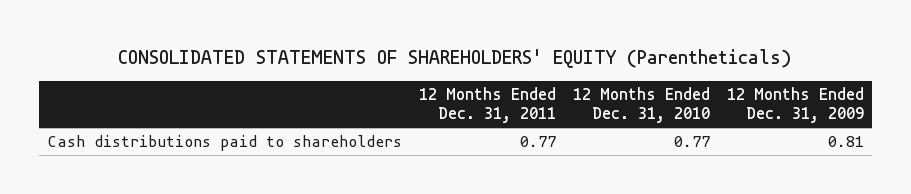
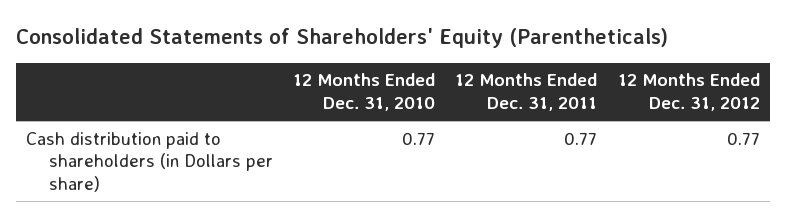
[118,49,792,69] CONSOLIDATED STATEMENTS OF SHAREHOLDERS' EQUITY (Parentheticals) -> [15,28,668,49] Consolidated Statements of Shareholders' Equity (Parentheticals)
[726,86,864,124] 12 Months Ended Dec. 31, 2009 -> none
none -> [617,73,760,112] 12 Months Ended Dec. 31, 2012
[47,135,403,152] Cash distributions paid to shareholders -> [25,131,273,193] Cash distribution paid to shareholders (in Dollars per share)

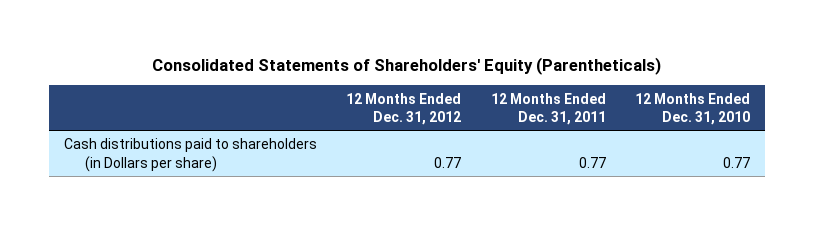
[25,131,273,193] Cash distribution paid to shareholders (in Dollars per share) -> [63,138,317,172] Cash distributions paid to shareholders (in Dollars per share)

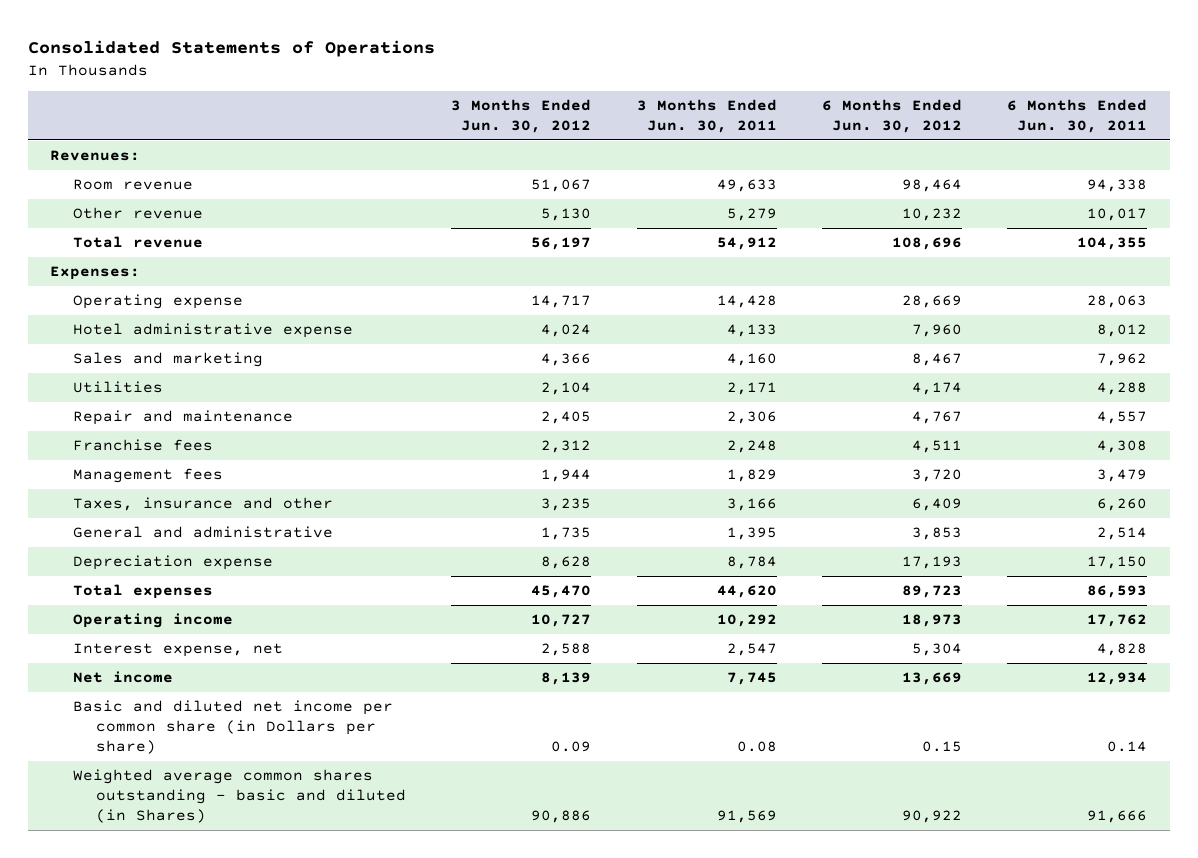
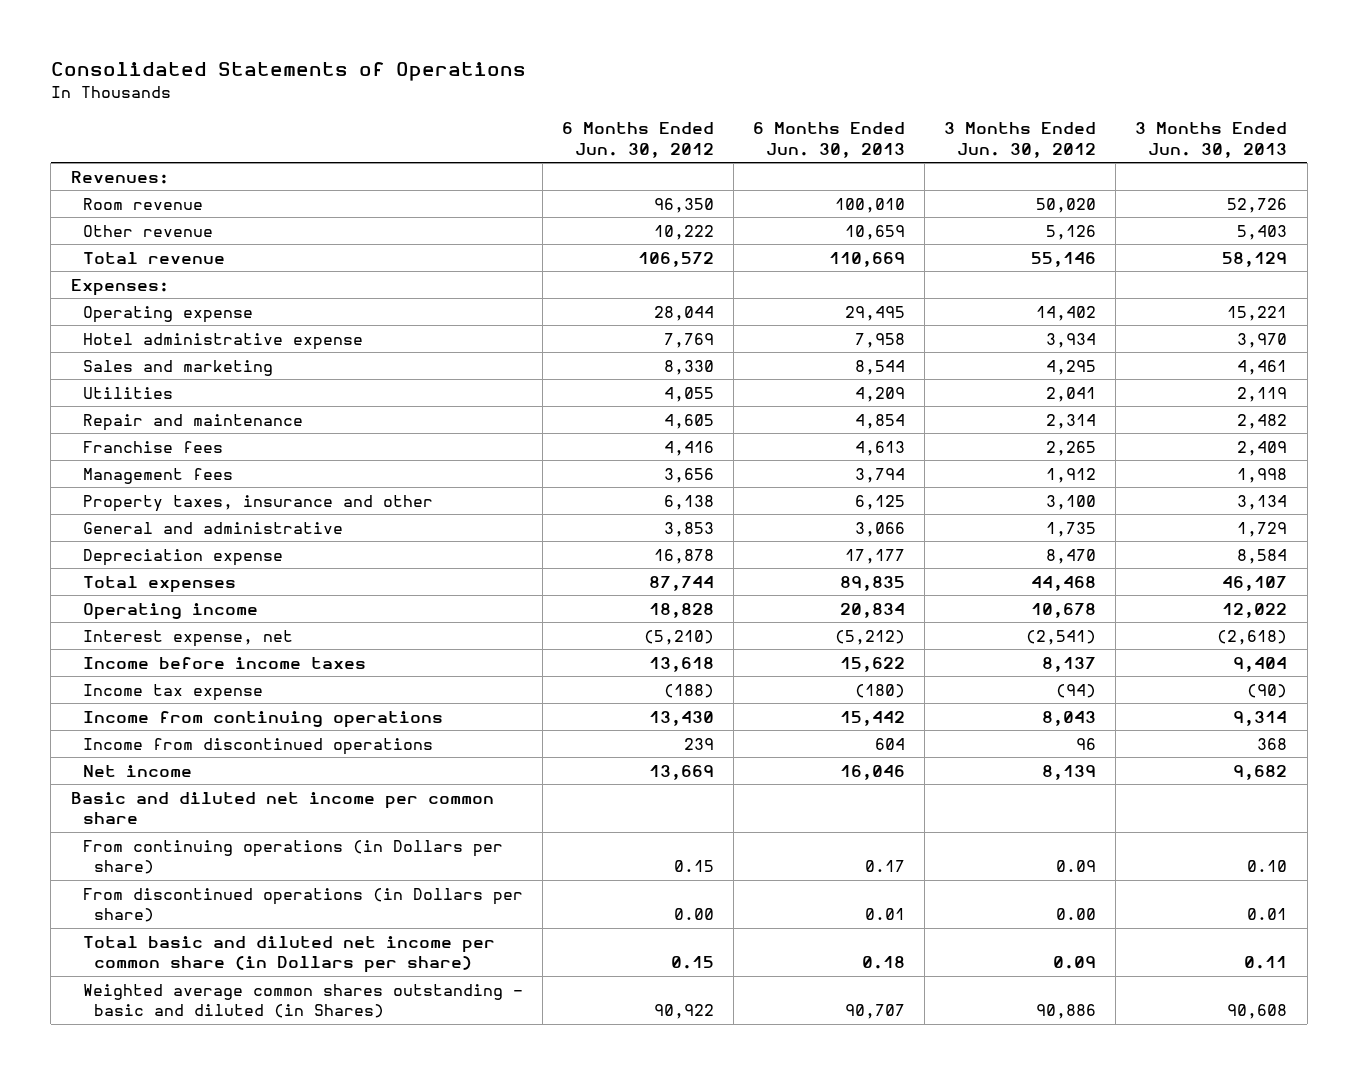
[636,98,777,133] 3 Months Ended Jun. 30, 2011 -> none
[1007,98,1148,133] 6 Months Ended Jun. 30, 2011 -> none
none -> [752,122,905,158] 6 Months Ended Jun. 30, 2013
none -> [1135,122,1288,158] 3 Months Ended Jun. 30, 2013
[531,179,592,193] 51,067 -> [1036,197,1097,213] 50,020
[902,179,963,193] 98,464 -> [653,197,714,213] 96,350
[541,208,592,222] 5,130 -> [1046,224,1097,240] 5,126
[902,208,963,222] 10,232 -> [653,224,714,240] 10,222
[531,237,592,251] 56,197 -> [1031,251,1097,267] 55,146
[892,237,963,251] 108,696 -> [637,251,714,267] 106,572
[531,295,592,309] 14,717 -> [1036,305,1097,321] 14,402
[902,295,963,309] 28,669 -> [653,305,714,321] 28,044
[541,324,592,338] 4,024 -> [1046,332,1097,348] 3,934
[912,324,963,338] 7,960 -> [663,332,714,348] 7,769
[541,353,592,367] 4,366 -> [1046,359,1097,375] 4,295
[912,353,963,367] 8,467 -> [663,359,714,375] 8,330
[541,382,592,396] 2,104 -> [1046,386,1097,402] 2,041
[912,382,963,396] 4,174 -> [663,386,714,402] 4,055
[541,411,592,425] 2,405 -> [1046,413,1097,429] 2,314
[912,411,963,425] 4,767 -> [663,413,714,429] 4,605
[541,440,592,454] 2,312 -> [1046,440,1097,456] 2,265
[912,440,963,454] 4,511 -> [663,440,714,456] 4,416
[541,469,592,483] 1,944 -> [1046,467,1097,483] 1,912
[912,469,963,483] 3,720 -> [663,467,714,483] 3,656
[73,497,334,512] Taxes, insurance and other -> [82,494,433,512] Property taxes, insurance and other
[541,498,592,512] 3,235 -> [1046,494,1097,510] 3,100
[912,498,963,512] 6,409 -> [663,494,714,510] 6,138
[541,556,592,570] 8,628 -> [1046,548,1097,564] 8,470
[902,556,963,570] 17,193 -> [653,548,714,564] 16,878
[531,585,592,599] 45,470 -> [1031,575,1097,591] 44,468
[902,585,963,599] 89,723 -> [648,575,714,591] 87,744
[531,614,592,628] 10,727 -> [1031,602,1097,618] 10,678
[902,614,963,628] 18,973 -> [648,602,714,618] 18,828
[541,643,592,657] 2,588 -> [1026,629,1097,645] (2,541)
[912,643,963,657] 5,304 -> [643,629,714,645] (5,210)
none -> [82,656,366,669] Income before income taxes
none -> [82,683,263,701] Income tax expense
none -> [82,710,443,728] Income from continuing operations
none -> [82,737,433,755] Income from discontinued operations
none -> [70,791,494,825] Basic and diluted net income per common share
none -> [82,839,503,875] From continuing operations (in Dollars per share)
none -> [82,887,523,923] From discontinued operations (in Dollars per share)
[73,700,394,755] Basic and diluted net income per common share (in Dollars per share) -> [82,935,495,974] Total basic and diluted net income per common share (in Dollars per share)

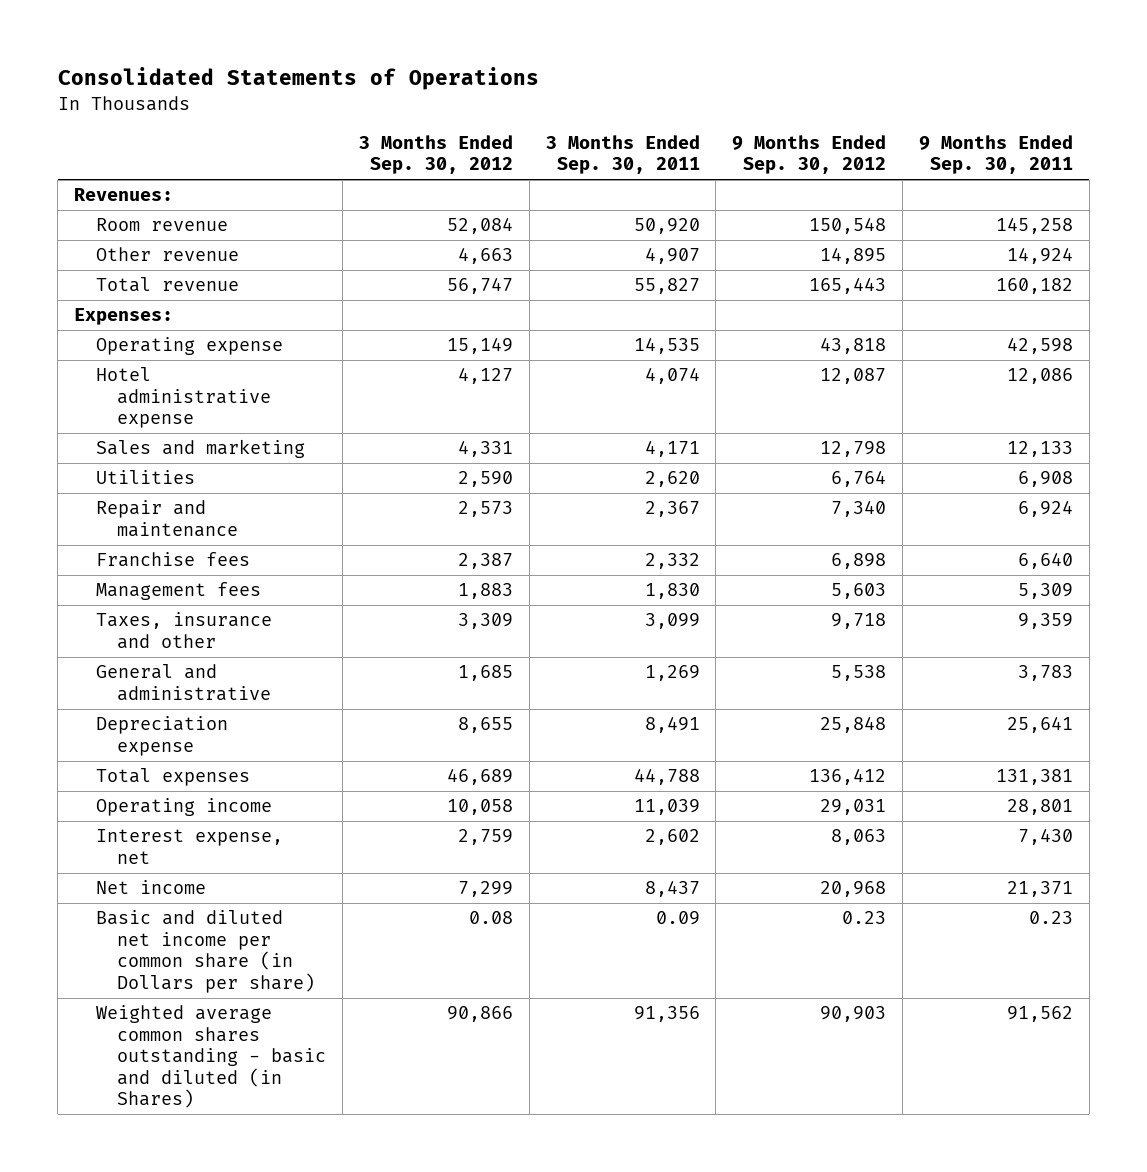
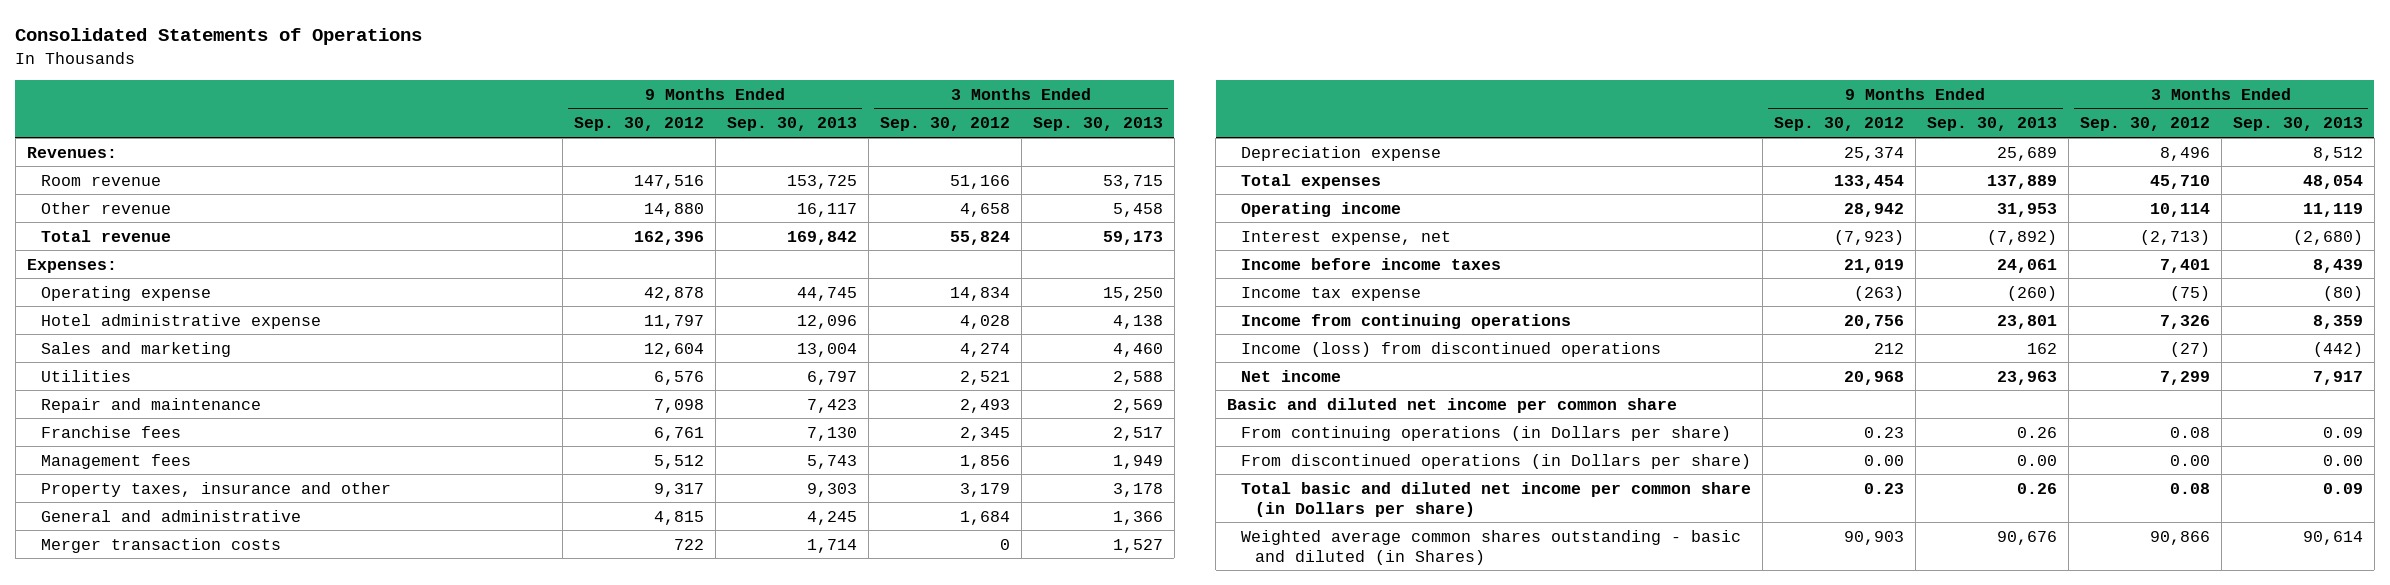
[545,134,700,175] 3 Months Ended Sep. 30, 2011 -> none
[918,134,1073,175] 9 Months Ended Sep. 30, 2011 -> none
none -> [726,117,857,132] Sep. 30, 2013
none -> [1032,117,1163,132] Sep. 30, 2013
[446,218,513,235] 52,084 -> [949,174,1010,189] 51,166
[809,218,887,235] 150,548 -> [633,174,704,189] 147,516
[457,248,513,265] 4,663 -> [959,202,1010,217] 4,658
[820,248,887,265] 14,895 -> [643,202,704,217] 14,880
[446,278,513,295] 56,747 -> [949,230,1010,245] 55,824
[809,278,887,295] 165,443 -> [633,230,704,245] 162,396
[446,338,513,355] 15,149 -> [949,286,1010,301] 14,834
[820,338,887,355] 43,818 -> [643,286,704,301] 42,878
[457,368,513,385] 4,127 -> [959,314,1010,329] 4,028
[820,368,887,385] 12,087 -> [643,314,704,329] 11,797
[457,441,513,458] 4,331 -> [959,342,1010,357] 4,274
[820,441,887,458] 12,798 -> [643,342,704,357] 12,604
[457,471,513,488] 2,590 -> [959,370,1010,385] 2,521
[831,471,887,488] 6,764 -> [653,370,704,385] 6,576
[457,501,513,518] 2,573 -> [959,398,1010,413] 2,493
[831,501,887,518] 7,340 -> [653,398,704,413] 7,098
[457,553,513,570] 2,387 -> [959,426,1010,441] 2,345
[831,553,887,570] 6,898 -> [653,426,704,441] 6,761
[457,583,513,600] 1,883 -> [959,454,1010,469] 1,856
[831,583,887,600] 5,603 -> [653,454,704,469] 5,512
[95,612,272,649] Taxes, insurance and other -> [40,481,391,497] Property taxes, insurance and other
[457,613,513,630] 3,309 -> [959,482,1010,497] 3,179
[831,613,887,630] 9,718 -> [653,482,704,497] 9,317
[457,665,513,682] 1,685 -> [959,510,1010,525] 1,684
[831,665,887,682] 5,538 -> [653,510,704,525] 4,815
none -> [40,537,281,553] Merger transaction costs
[457,717,513,734] 8,655 -> [2159,146,2210,161] 8,496
[820,717,887,734] 25,848 -> [1843,146,1904,161] 25,374
[446,769,513,786] 46,689 -> [2149,174,2210,189] 45,710
[809,769,887,786] 136,412 -> [1833,174,1904,189] 133,454
[446,799,513,816] 10,058 -> [2149,202,2210,217] 10,114
[820,799,887,816] 29,031 -> [1843,202,1904,217] 28,942
[457,829,513,846] 2,759 -> [2139,229,2210,245] (2,713)
[831,829,887,846] 8,063 -> [1833,229,1904,245] (7,923)
none -> [1240,257,1501,270] Income before income taxes
none -> [1240,286,1421,301] Income tax expense
none -> [1240,313,1571,329] Income from continuing operations
none -> [1240,341,1661,357] Income (loss) from discontinued operations
none -> [1227,397,1678,413] Basic and diluted net income per common share
none -> [1240,425,1731,441] From continuing operations (in Dollars per share)
none -> [1240,453,1751,469] From discontinued operations (in Dollars per share)
[95,910,316,993] Basic and diluted net income per common share (in Dollars per share) -> [1240,481,1751,517] Total basic and diluted net income per common share (in Dollars per share)

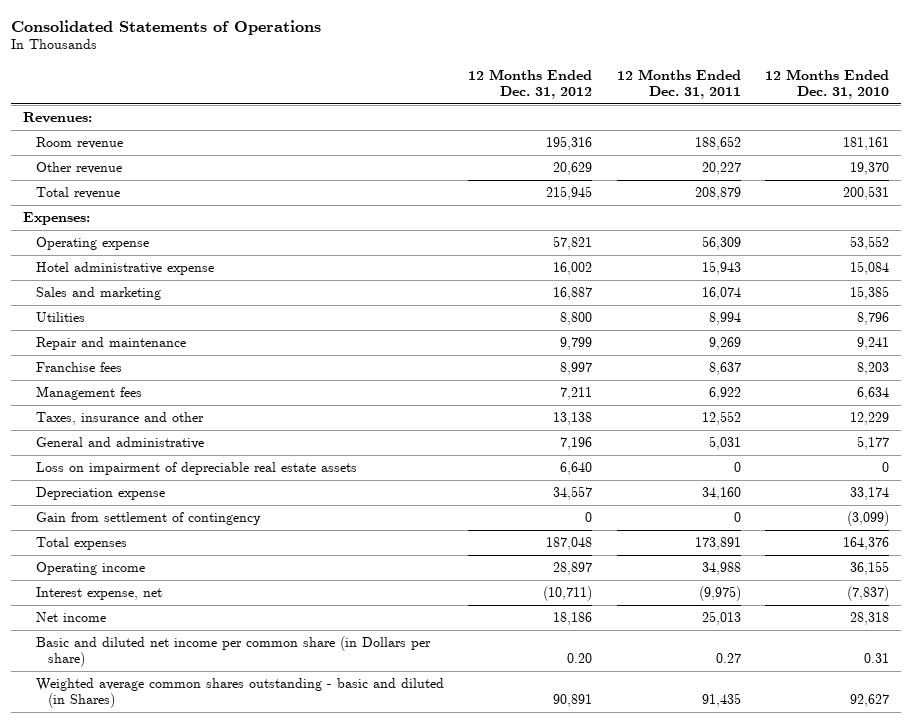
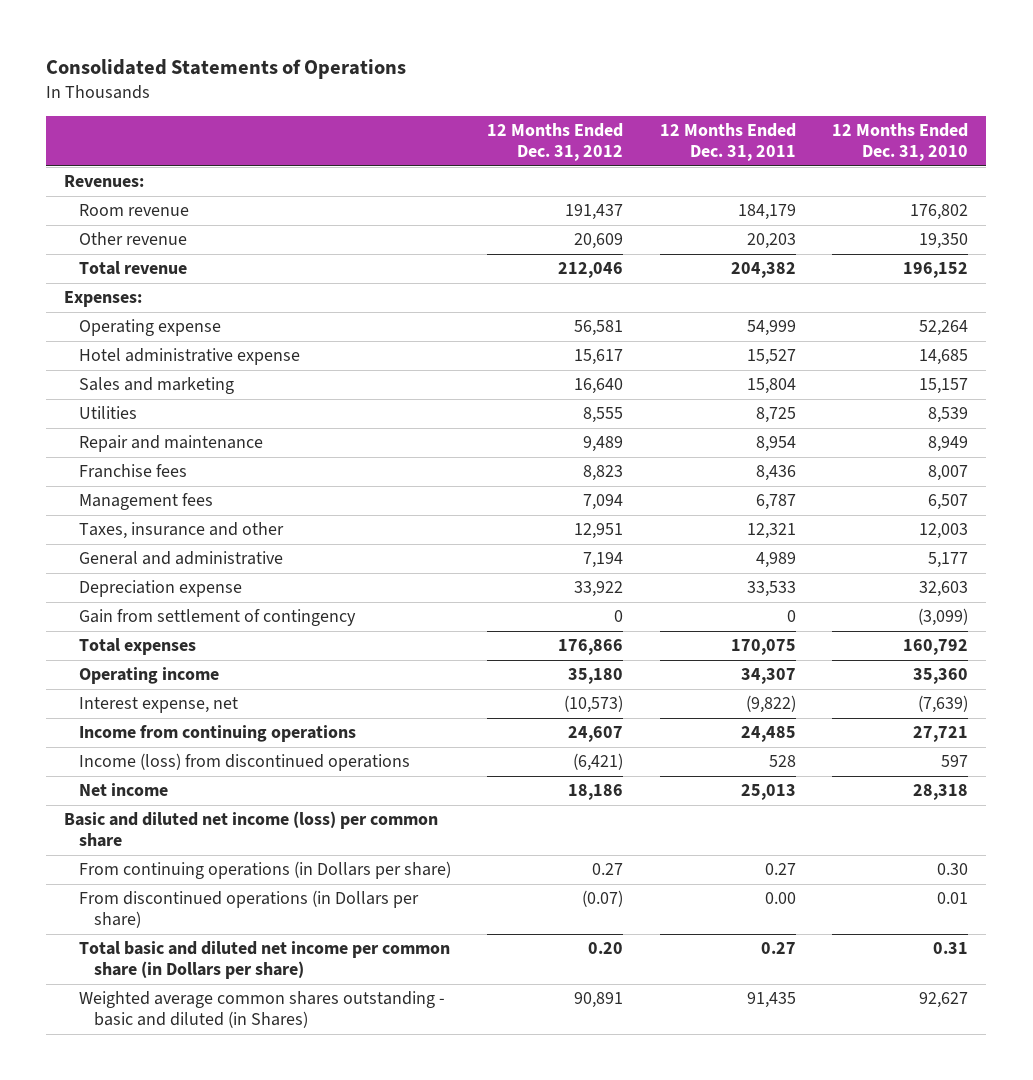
[546,136,593,151] 195,316 -> [565,204,624,221] 191,437
[694,136,741,151] 188,652 -> [737,204,796,221] 184,179
[843,137,890,151] 181,161 -> [910,204,969,221] 176,802
[553,162,593,176] 20,629 -> [574,233,624,250] 20,609
[701,162,741,176] 20,227 -> [746,233,796,250] 20,203
[850,162,890,176] 19,370 -> [919,233,969,250] 19,350
[546,186,593,201] 215,945 -> [558,262,624,279] 212,046
[694,187,741,201] 208,879 -> [730,262,796,279] 204,382
[843,186,890,201] 200,531 -> [903,262,969,279] 196,152
[35,462,357,476] Loss on impairment of depreciable real estate assets -> none
[553,236,593,251] 57,821 -> [574,320,624,337] 56,581
[701,236,741,251] 56,309 -> [746,320,796,337] 54,999
[850,236,890,251] 53,552 -> [919,320,969,337] 52,264
[553,262,593,276] 16,002 -> [574,349,624,366] 15,617
[701,261,741,276] 15,943 -> [746,349,796,366] 15,527
[850,261,890,276] 15,084 -> [919,349,969,366] 14,685
[553,287,593,301] 16,887 -> [574,378,624,395] 16,640
[701,287,741,301] 16,074 -> [746,378,796,395] 15,804
[850,286,890,301] 15,385 -> [919,378,969,395] 15,157
[560,312,593,326] 8,800 -> [583,407,624,424] 8,555
[708,312,741,326] 8,994 -> [755,407,796,424] 8,725
[857,312,890,326] 8,796 -> [928,407,969,424] 8,539
[560,337,593,351] 9,799 -> [583,436,624,453] 9,489
[708,337,741,351] 9,269 -> [755,436,796,453] 8,954
[857,337,890,351] 9,241 -> [928,436,969,453] 8,949
[560,362,593,376] 8,997 -> [583,465,624,482] 8,823
[708,362,741,376] 8,637 -> [755,465,796,482] 8,436
[857,362,890,376] 8,203 -> [928,465,969,482] 8,007
[560,387,593,401] 7,211 -> [583,494,624,511] 7,094
[708,387,741,401] 6,922 -> [755,494,796,511] 6,787
[857,387,890,401] 6,634 -> [928,494,969,511] 6,507
[553,412,593,426] 13,138 -> [574,523,624,540] 12,951
[701,411,741,426] 12,552 -> [746,523,796,540] 12,321
[850,412,890,426] 12,229 -> [919,523,969,540] 12,003
[560,437,593,451] 7,196 -> [583,552,624,569] 7,194
[708,436,741,451] 5,031 -> [755,552,796,569] 4,989
[553,486,593,501] 34,557 -> [574,581,624,598] 33,922
[701,487,741,501] 34,160 -> [746,581,796,598] 33,533
[850,487,890,501] 33,174 -> [919,581,969,598] 32,603
[546,537,593,551] 187,048 -> [558,639,624,656] 176,866
[694,537,741,551] 173,891 -> [730,639,796,656] 170,075
[843,537,890,551] 164,376 -> [903,639,969,656] 160,792
[553,562,593,576] 28,897 -> [568,668,624,685] 35,180
[701,562,741,576] 34,988 -> [740,668,796,685] 34,307
[850,561,890,576] 36,155 -> [913,668,969,685] 35,360
[543,586,593,602] (10,711) -> [564,695,624,714] (10,573)
[698,586,741,602] (9,975) -> [745,695,796,714] (9,822)
[847,586,890,602] (7,837) -> [918,695,969,714] (7,639)
none -> [79,725,357,743] Income from continuing operations
none -> [79,753,411,772] Income (loss) from discontinued operations
none -> [64,811,439,848] Basic and diluted net income (loss) per common share
none -> [79,861,452,880] From continuing operations (in Dollars per share)
none -> [79,890,420,929] From discontinued operations (in Dollars per share)
[35,636,431,668] Basic and diluted net income per common share (in Dollars per share) -> [79,941,451,980] Total basic and diluted net income per common share (in Dollars per share)

